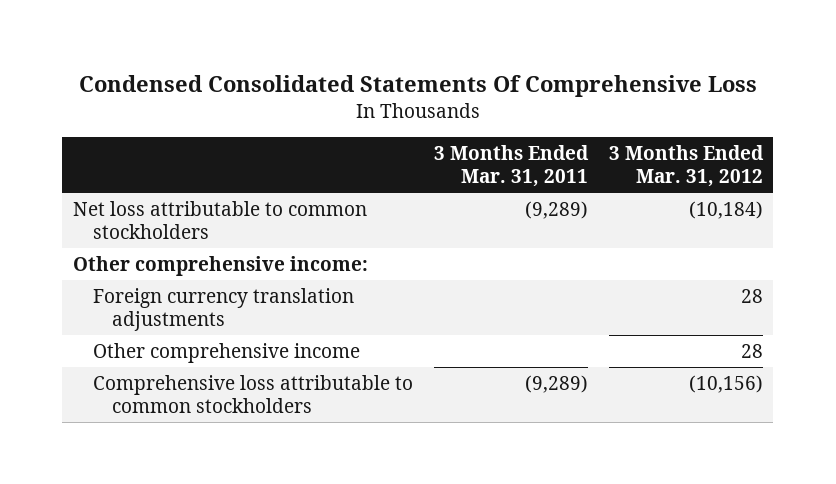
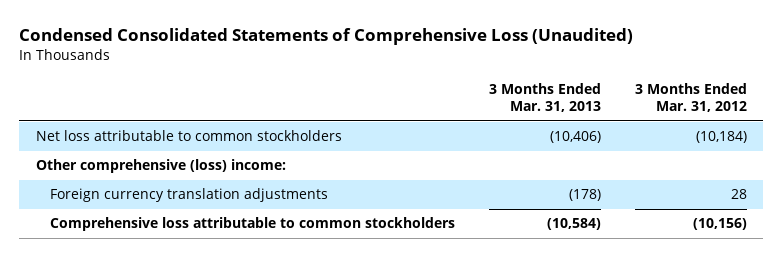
[78,75,757,98] Condensed Consolidated Statements Of Comprehensive Loss -> [19,28,634,46] Condensed Consolidated Statements of Comprehensive Loss (Unaudited)
[433,145,589,188] 3 Months Ended Mar. 31, 2011 -> none
none -> [488,83,601,113] 3 Months Ended Mar. 31, 2013
[72,256,368,277] Other comprehensive income: -> [36,159,287,174] Other comprehensive (loss) income:
[92,343,360,364] Other comprehensive income -> none

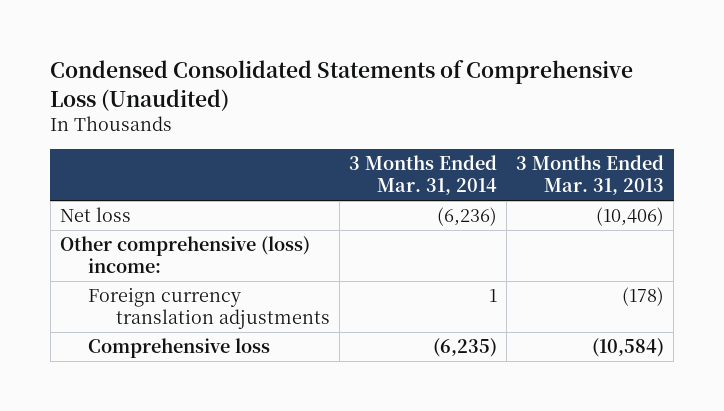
[634,83,747,113] 3 Months Ended Mar. 31, 2012 -> none
none -> [349,155,498,196] 3 Months Ended Mar. 31, 2014
[36,130,343,142] Net loss attributable to common stockholders -> [59,207,131,223] Net loss
[50,217,456,232] Comprehensive loss attributable to common stockholders -> [87,338,270,359] Comprehensive loss

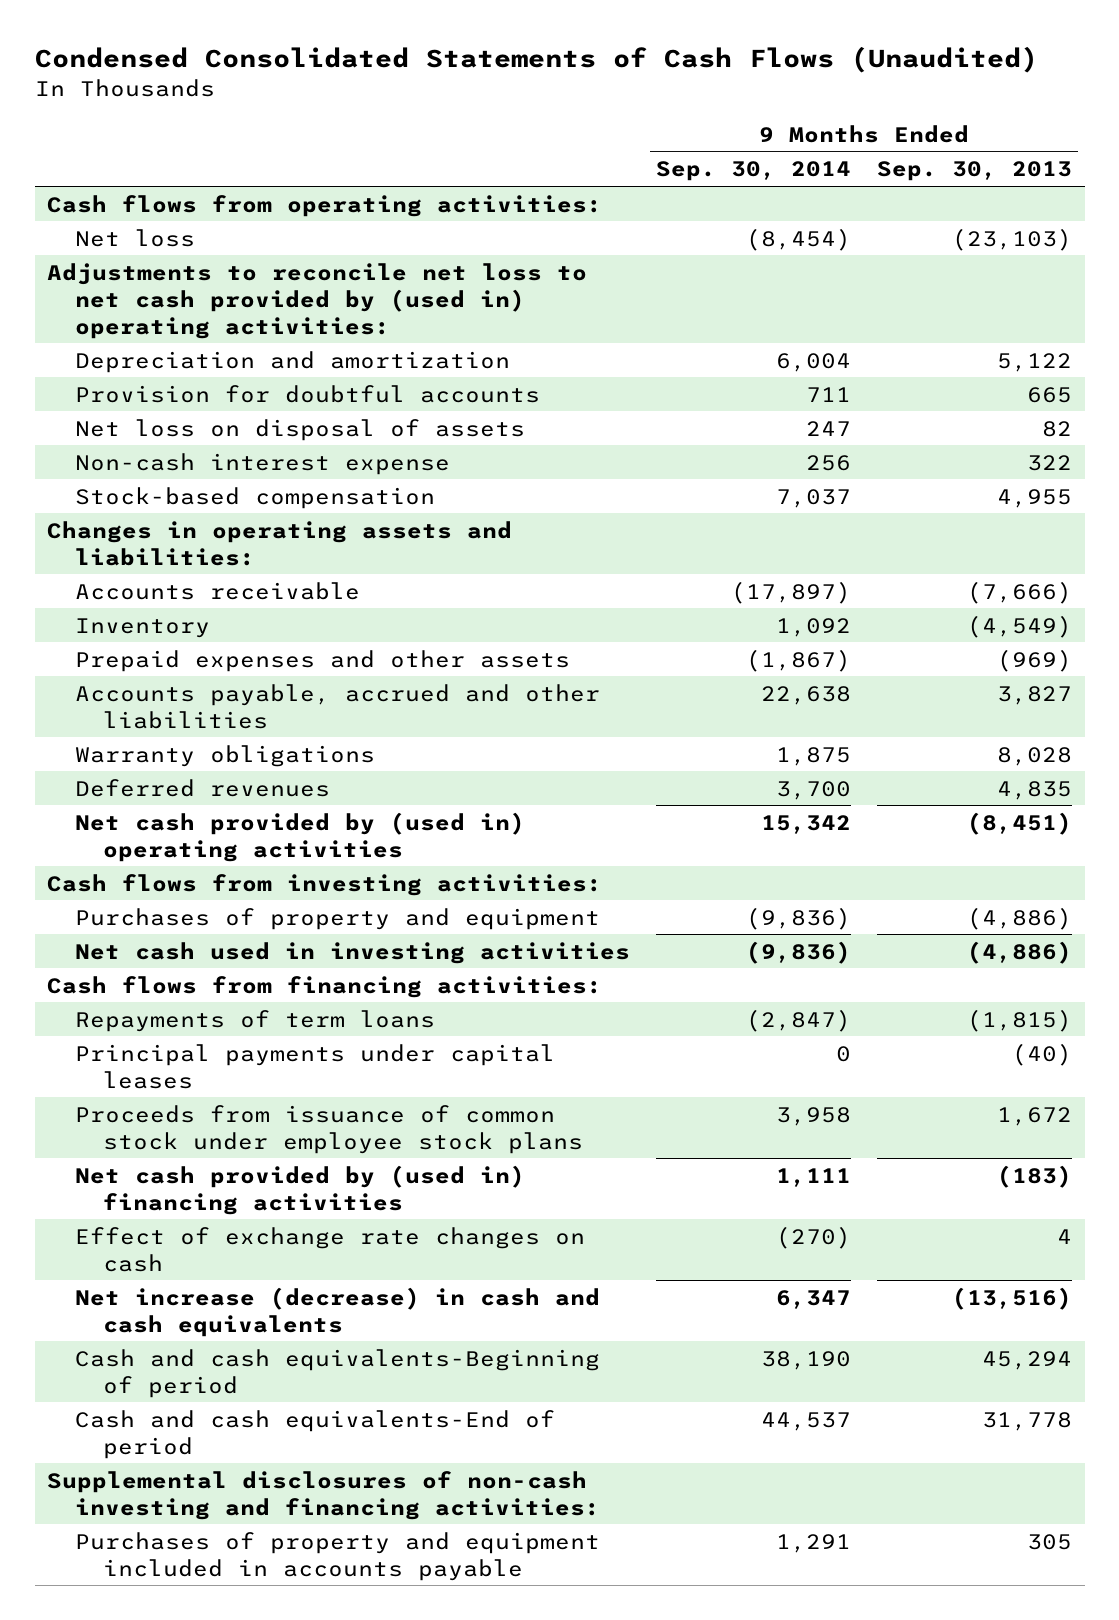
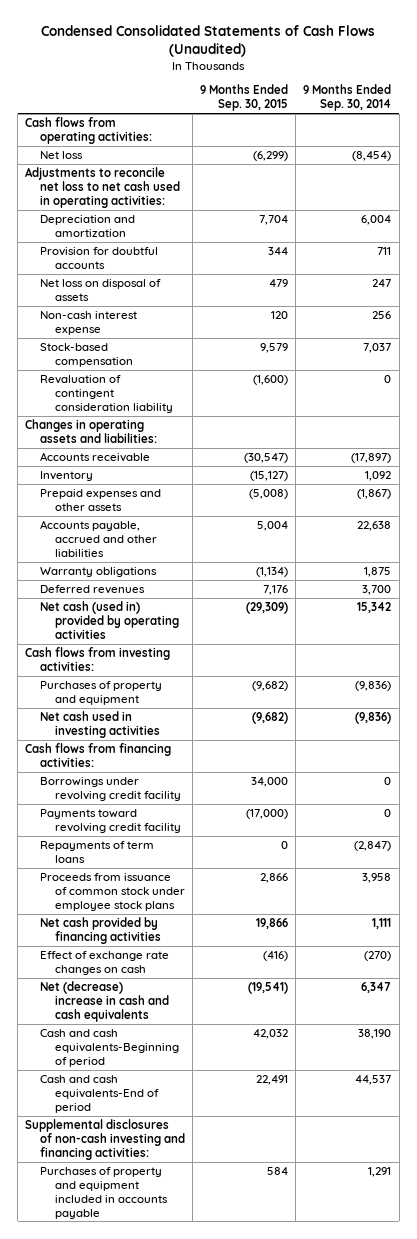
[876,161,1072,182] Sep. 30, 2013 -> none
none -> [200,84,289,112] 9 Months Ended Sep. 30, 2015
[47,262,588,339] Adjustments to reconcile net loss to net cash provided by (used in) operating activities: -> [25,167,181,208] Adjustments to reconcile net loss to net cash used in operating activities:
none -> [40,375,174,413] Revaluation of contingent consideration liability
[75,811,526,862] Net cash provided by (used in) operating activities -> [40,601,180,639] Net cash (used in) provided by operating activities
none -> [40,777,182,801] Borrowings under revolving credit facility
none -> [40,809,182,833] Payments toward revolving credit facility
[75,1043,556,1089] Principal payments under capital leases -> none
[75,1164,526,1215] Net cash provided by (used in) financing activities -> [40,917,162,944] Net cash provided by financing activities
[75,1286,601,1337] Net increase (decrease) in cash and cash equivalents -> [40,981,170,1022] Net (decrease) increase in cash and cash equivalents

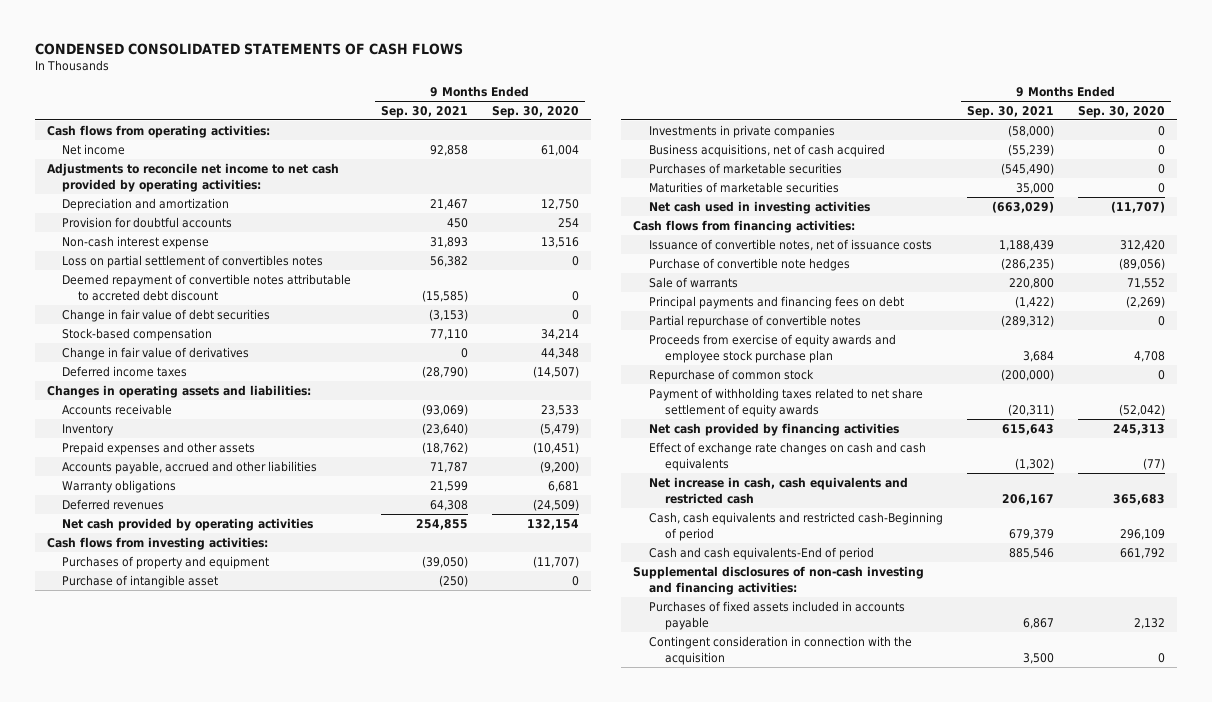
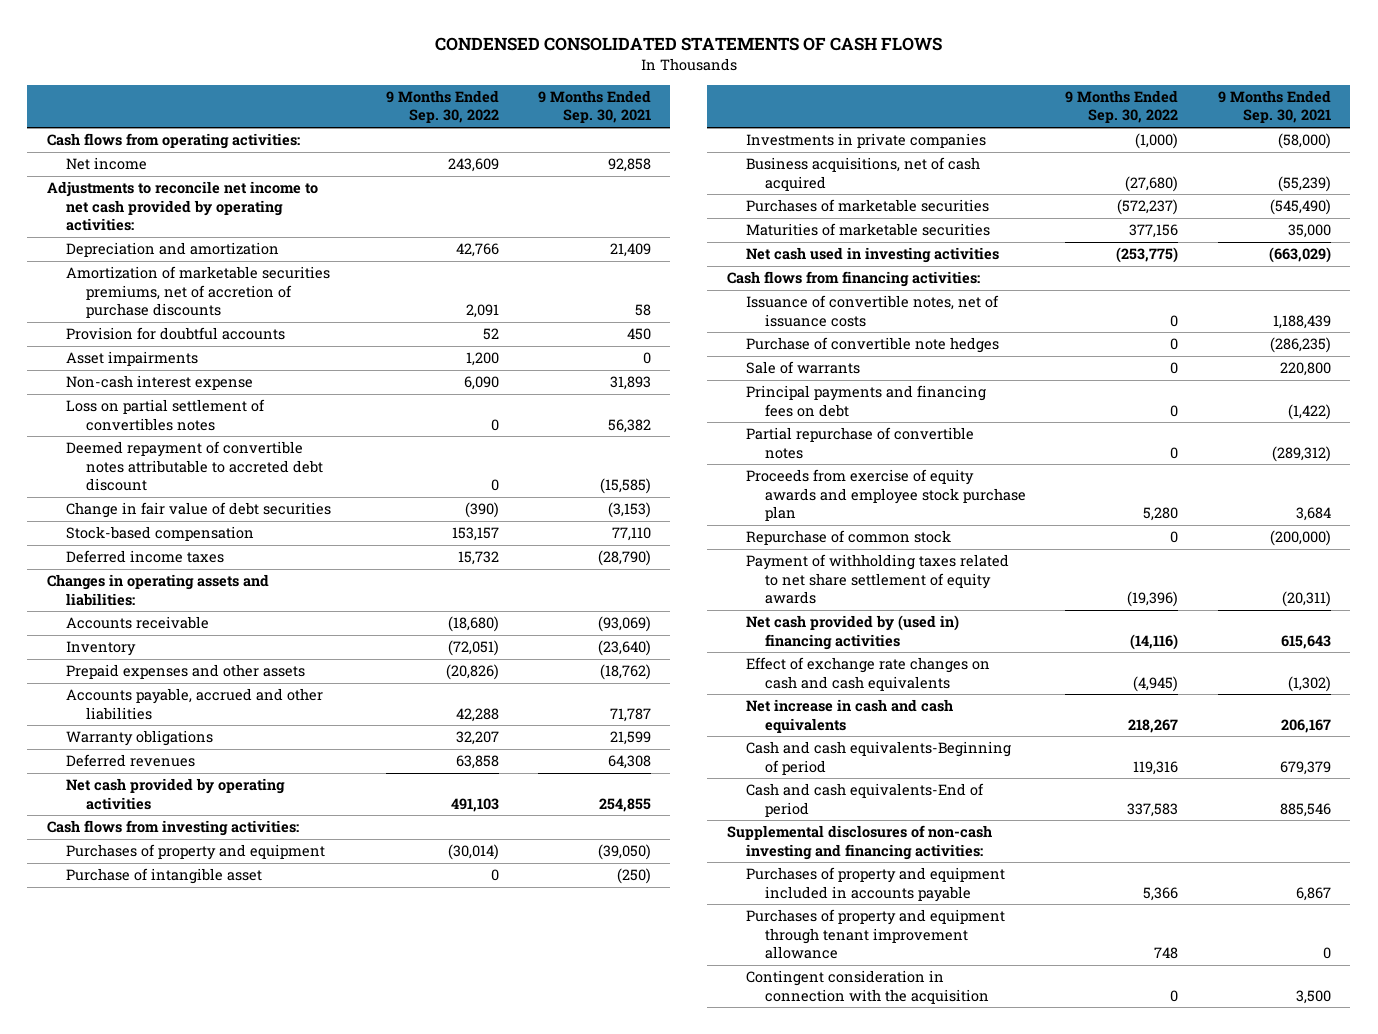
[491,106,579,119] Sep. 30, 2020 -> none
none -> [385,90,499,124] 9 Months Ended Sep. 30, 2022
[429,198,468,210] 21,467 -> [609,243,651,258] 21,409
none -> [66,266,331,318] Amortization of marketable securities premiums, net of accretion of purchase discounts
none -> [66,351,199,367] Asset impairments
[62,346,250,360] Change in fair value of derivatives -> none
[649,422,900,436] Net cash provided by financing activities -> [746,615,960,650] Net cash provided by (used in) financing activities
[649,476,909,504] Net increase in cash, cash equivalents and restricted cash -> [746,699,954,733] Net increase in cash and cash equivalents
[649,511,944,541] Cash, cash equivalents and restricted cash-Beginning of period -> [746,741,1012,775] Cash and cash equivalents-Beginning of period
[649,600,906,630] Purchases of fixed assets included in accounts payable -> [746,867,1006,902] Purchases of property and equipment included in accounts payable
none -> [746,909,1006,959] Purchases of property and equipment through tenant improvement allowance

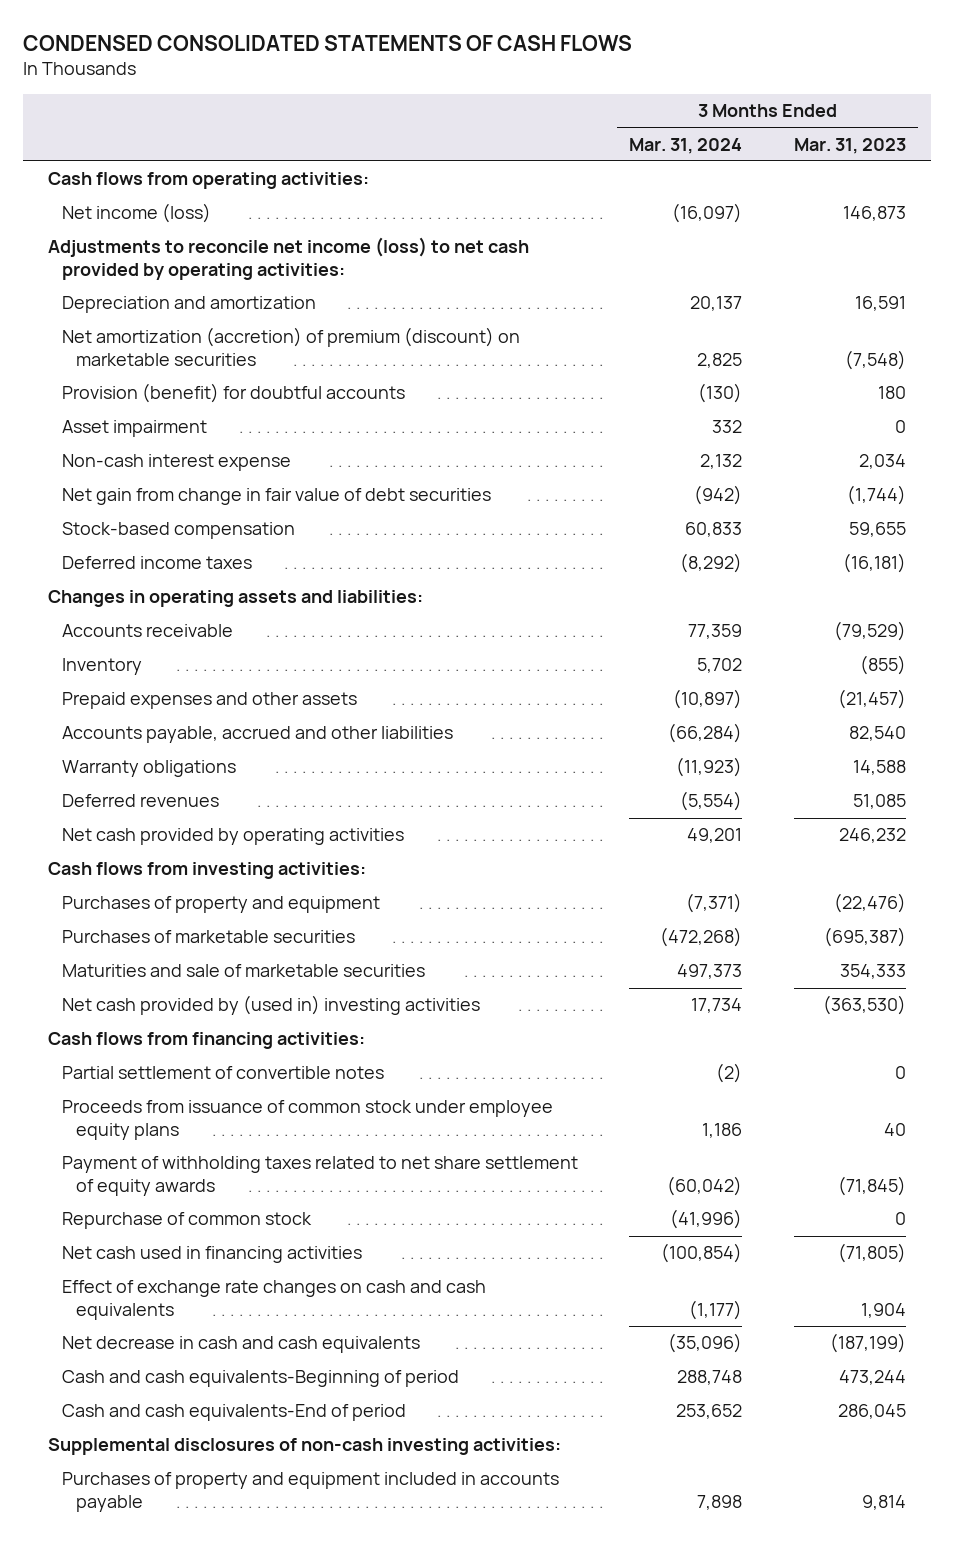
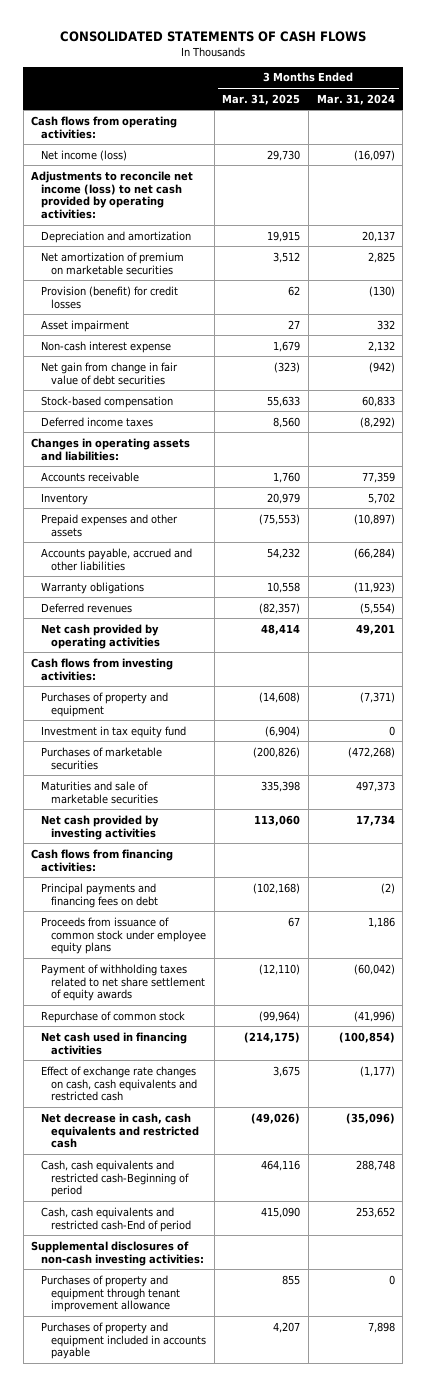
[22,34,632,51] CONDENSED CONSOLIDATED STATEMENTS OF CASH FLOWS -> [60,30,367,42] CONSOLIDATED STATEMENTS OF CASH FLOWS
[793,137,906,154] Mar. 31, 2023 -> none
none -> [222,93,301,105] Mar. 31, 2025
[62,327,521,367] Net amortization (accretion) of premium (discount) on marketable securities -> [41,251,185,275] Net amortization of premium on marketable securities
[62,383,406,404] Provision (benefit) for doubtful accounts -> [41,285,179,309] Provision (benefit) for credit losses
none -> [41,725,187,738] Investment in tax equity fund
[62,995,481,1016] Net cash provided by (used in) investing activities -> [41,814,160,840] Net cash provided by investing activities
[62,1066,385,1080] Partial settlement of convertible notes -> none
none -> [41,882,158,908] Principal payments and financing fees on debt
[62,1280,487,1321] Effect of exchange rate changes on cash and cash equivalents -> [41,1065,197,1102] Effect of exchange rate changes on cash, cash equivalents and restricted cash
[62,1336,421,1354] Net decrease in cash and cash equivalents -> [41,1112,199,1149] Net decrease in cash, cash equivalents and restricted cash
[62,1370,460,1388] Cash and cash equivalents-Beginning of period -> [41,1159,189,1198] Cash, cash equivalents and restricted cash-Beginning of period
[62,1404,407,1422] Cash and cash equivalents-End of period -> [41,1206,191,1232] Cash, cash equivalents and restricted cash-End of period
none -> [41,1274,180,1313] Purchases of property and equipment through tenant improvement allowance

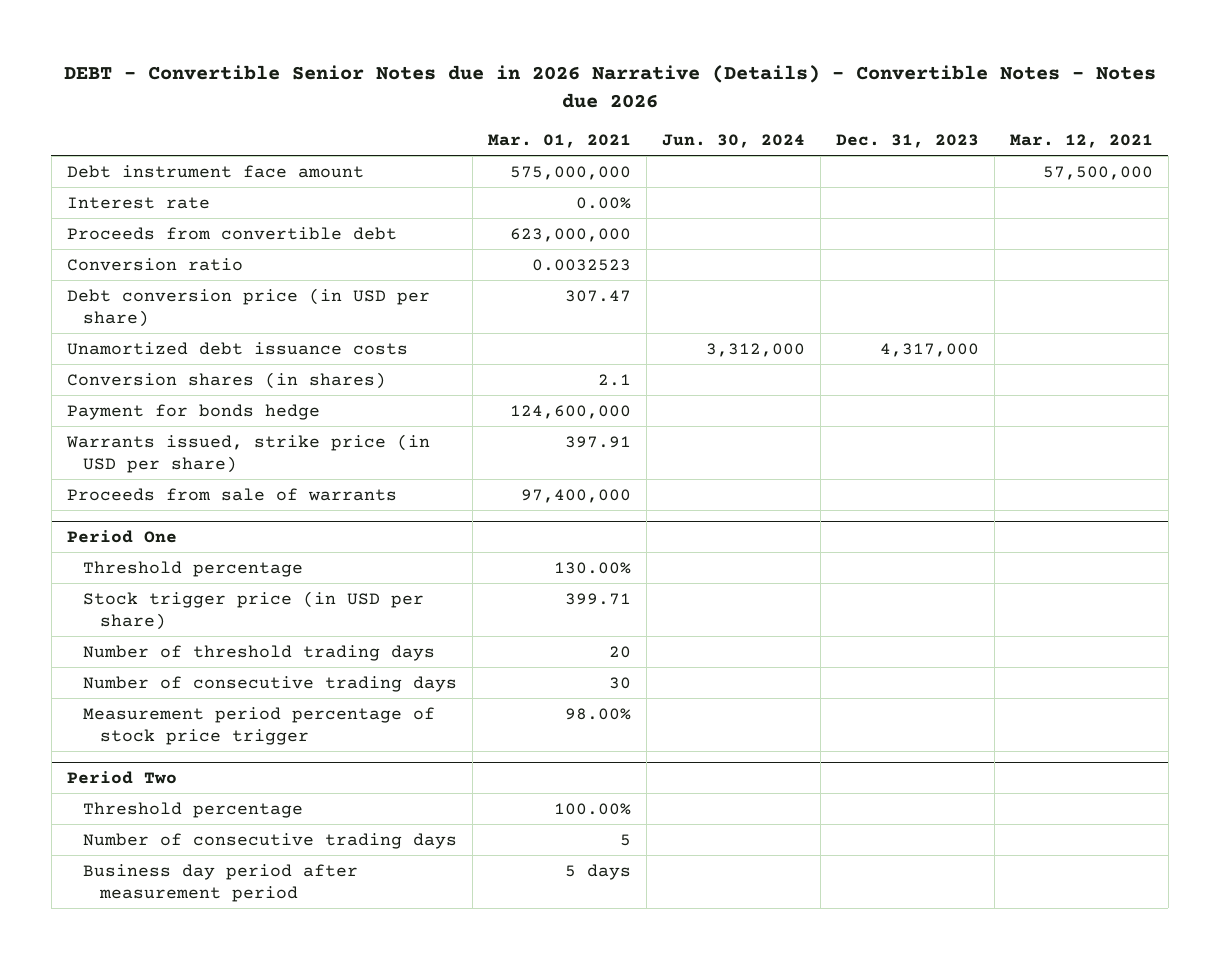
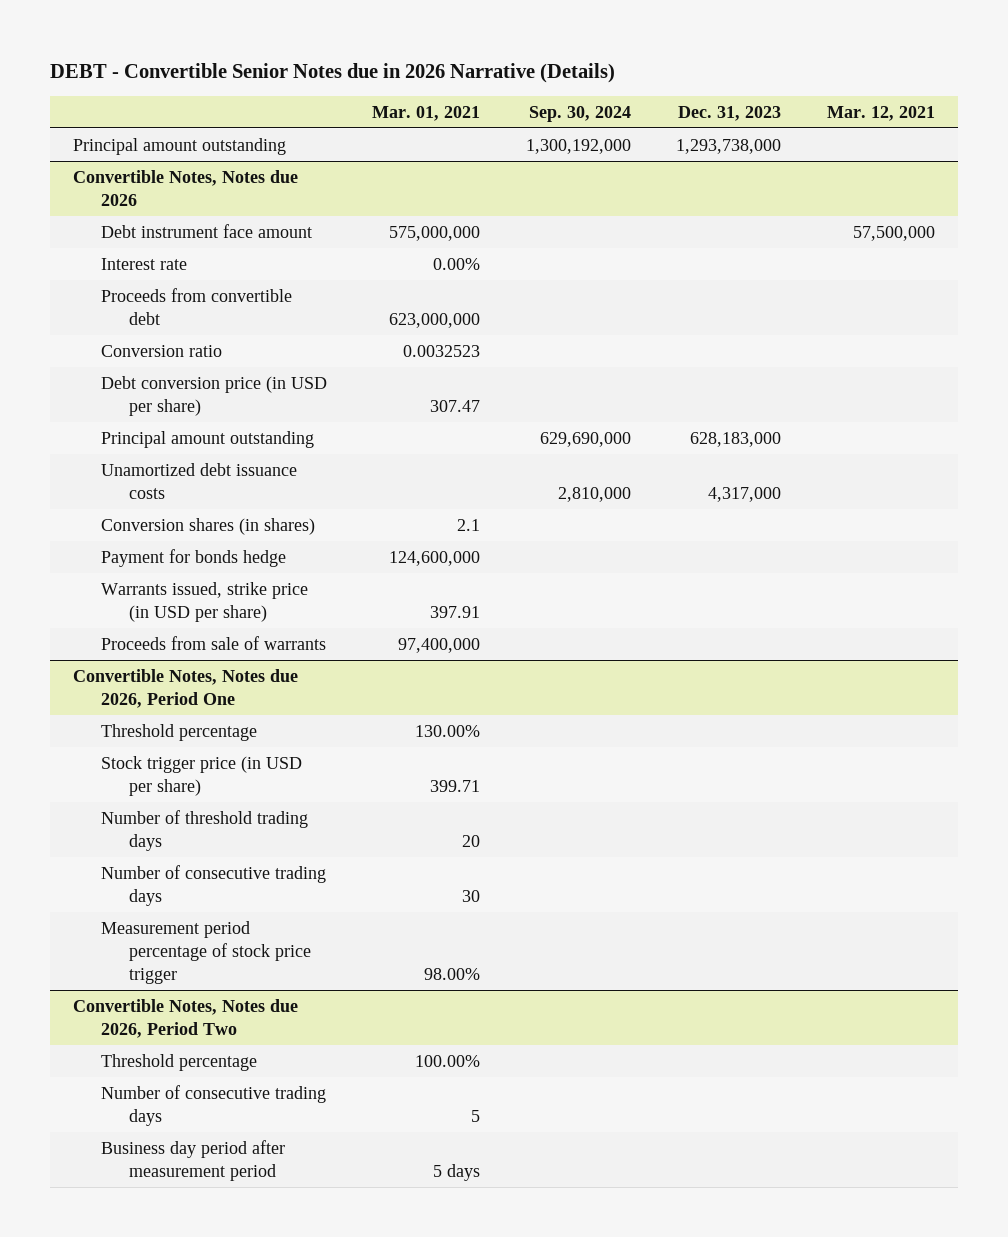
[63,64,1156,108] DEBT - Convertible Senior Notes due in 2026 Narrative (Details) - Convertible Notes - Notes due 2026 -> [50,63,616,84] DEBT - Convertible Senior Notes due in 2026 Narrative (Details)
[661,134,805,149] Jun. 30, 2024 -> none
none -> [528,105,631,122] Sep. 30, 2024
none -> [73,137,287,155] Principal amount outstanding
none -> [73,169,299,206] Convertible Notes, Notes due 2026
none -> [100,430,314,448] Principal amount outstanding
[66,529,177,543] Period One -> none
none -> [73,668,299,708] Convertible Notes, Notes due 2026, Period One
[66,770,177,784] Period Two -> none
none -> [73,998,299,1038] Convertible Notes, Notes due 2026, Period Two

